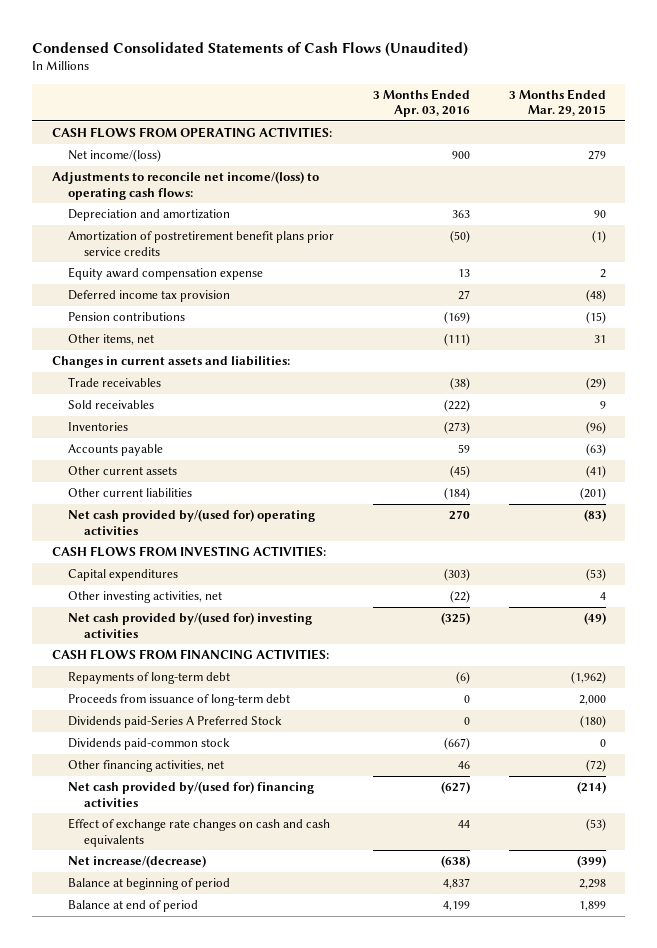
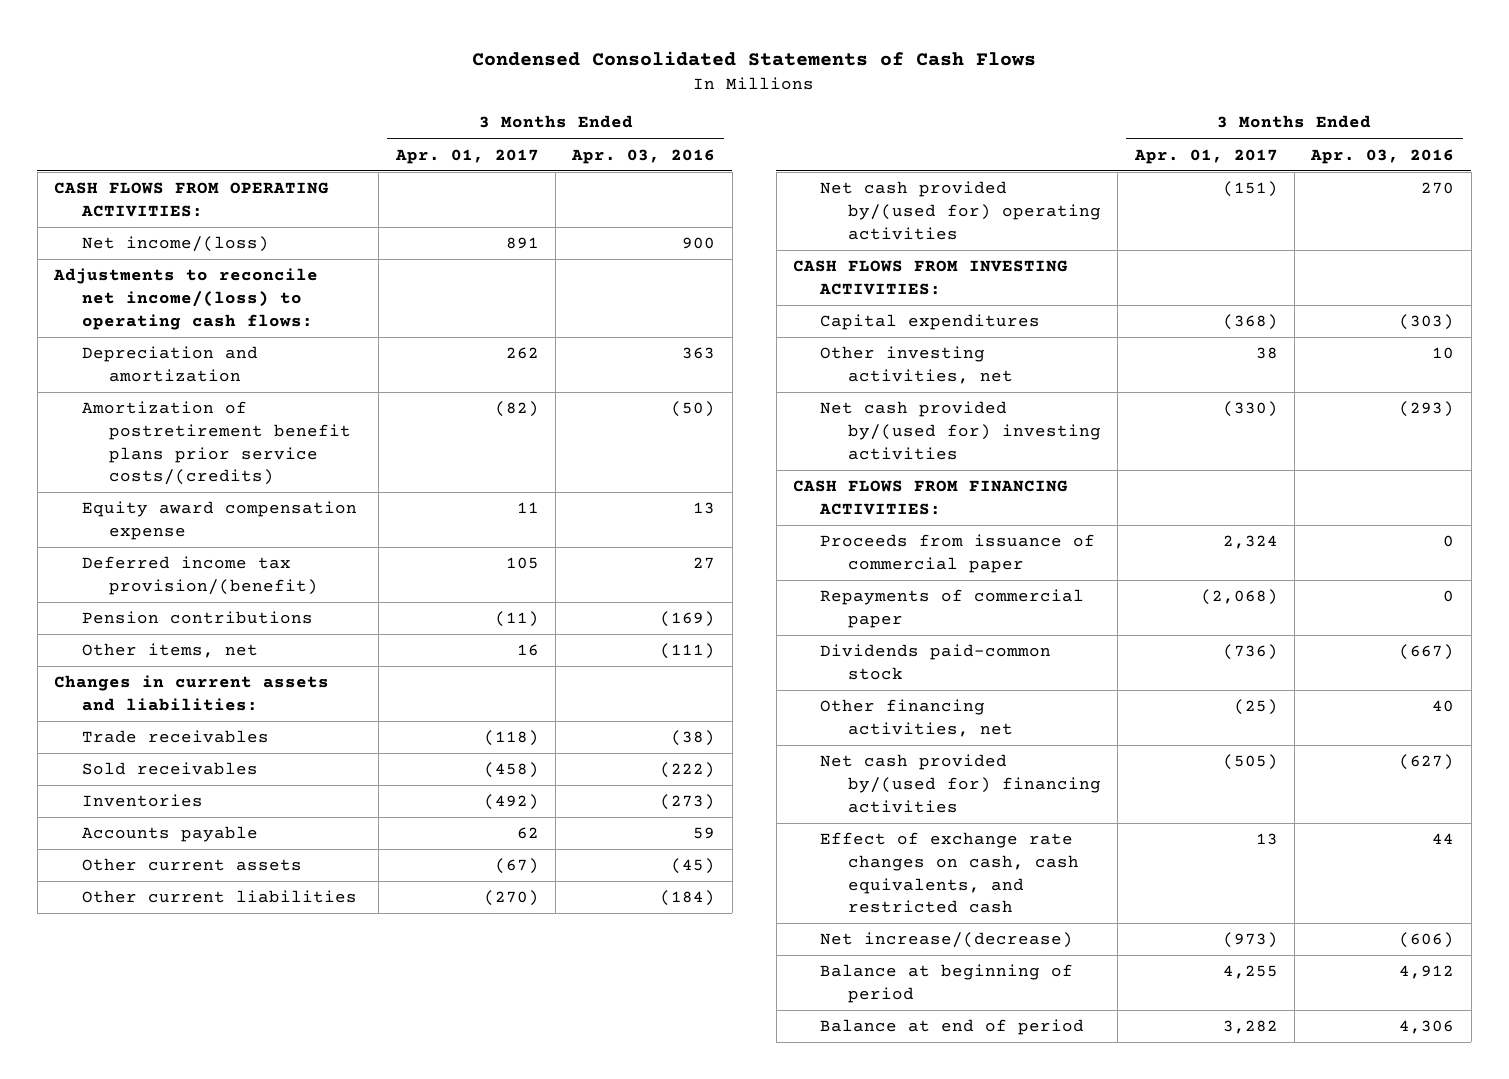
[32,41,469,57] Condensed Consolidated Statements of Cash Flows (Unaudited) -> [472,50,1037,66] Condensed Consolidated Statements of Cash Flows
[508,88,606,117] 3 Months Ended Mar. 29, 2015 -> none
none -> [394,148,539,164] Apr. 01, 2017
[67,231,334,256] Amortization of postretirement benefit plans prior service credits -> [81,401,351,486] Amortization of postretirement benefit plans prior service costs/(credits)
[67,290,230,303] Deferred income tax provision -> [81,556,318,595] Deferred income tax provision/(benefit)
[449,590,470,604] (22) -> [1432,347,1455,360] 10
[440,612,470,626] (325) -> [1399,401,1455,418] (293)
[67,672,230,685] Repayments of long-term debt -> none
[67,694,290,707] Proceeds from issuance of long-term debt -> none
[67,716,282,729] Dividends paid-Series A Preferred Stock -> none
none -> [820,534,1096,573] Proceeds from issuance of commercial paper
none -> [820,589,1085,628] Repayments of commercial paper
[457,761,470,770] 46 -> [1432,700,1455,713] 40
[67,818,330,847] Effect of exchange rate changes on cash and cash equivalents -> [820,832,1079,914] Effect of exchange rate changes on cash, cash equivalents, and restricted cash
[440,855,470,869] (638) -> [1399,932,1455,949] (606)
[442,878,470,890] 4,837 -> [1399,965,1455,980] 4,912
[442,901,470,912] 4,199 -> [1399,1020,1455,1035] 4,306

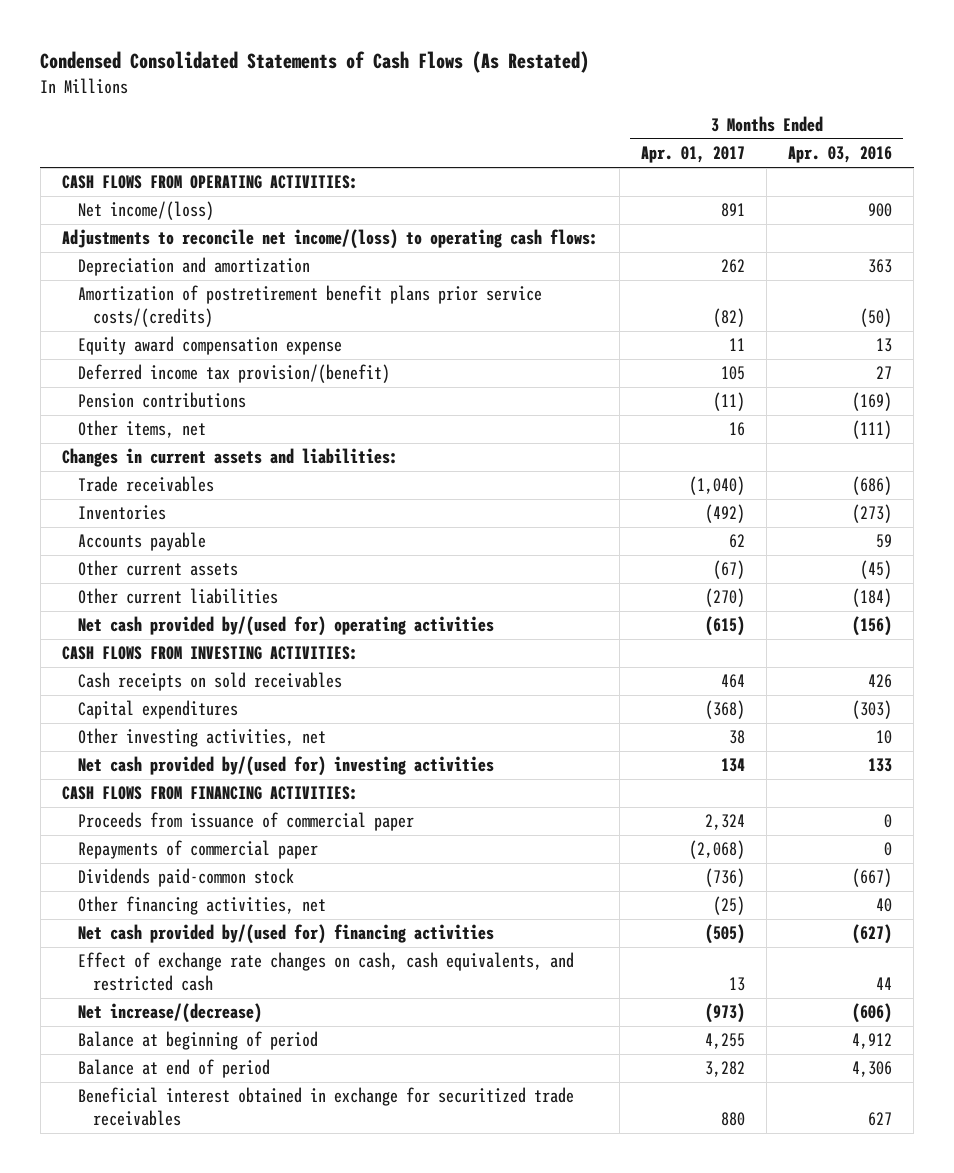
[472,50,1037,66] Condensed Consolidated Statements of Cash Flows -> [40,51,590,74] Condensed Consolidated Statements of Cash Flows (As Restated)
[81,762,258,776] Sold receivables -> none
[483,730,539,747] (118) -> [689,476,746,496] (1,040)
[671,730,716,747] (38) -> [852,476,893,496] (686)
[1222,181,1278,198] (151) -> [705,616,746,637] (615)
[1421,182,1455,195] 270 -> [852,616,893,637] (156)
none -> [77,672,342,692] Cash receipts on sold receivables
[1222,401,1278,418] (330) -> [721,758,746,773] 134
[1399,401,1455,418] (293) -> [868,758,893,773] 133
none -> [77,1087,574,1127] Beneficial interest obtained in exchange for securitized trade receivables

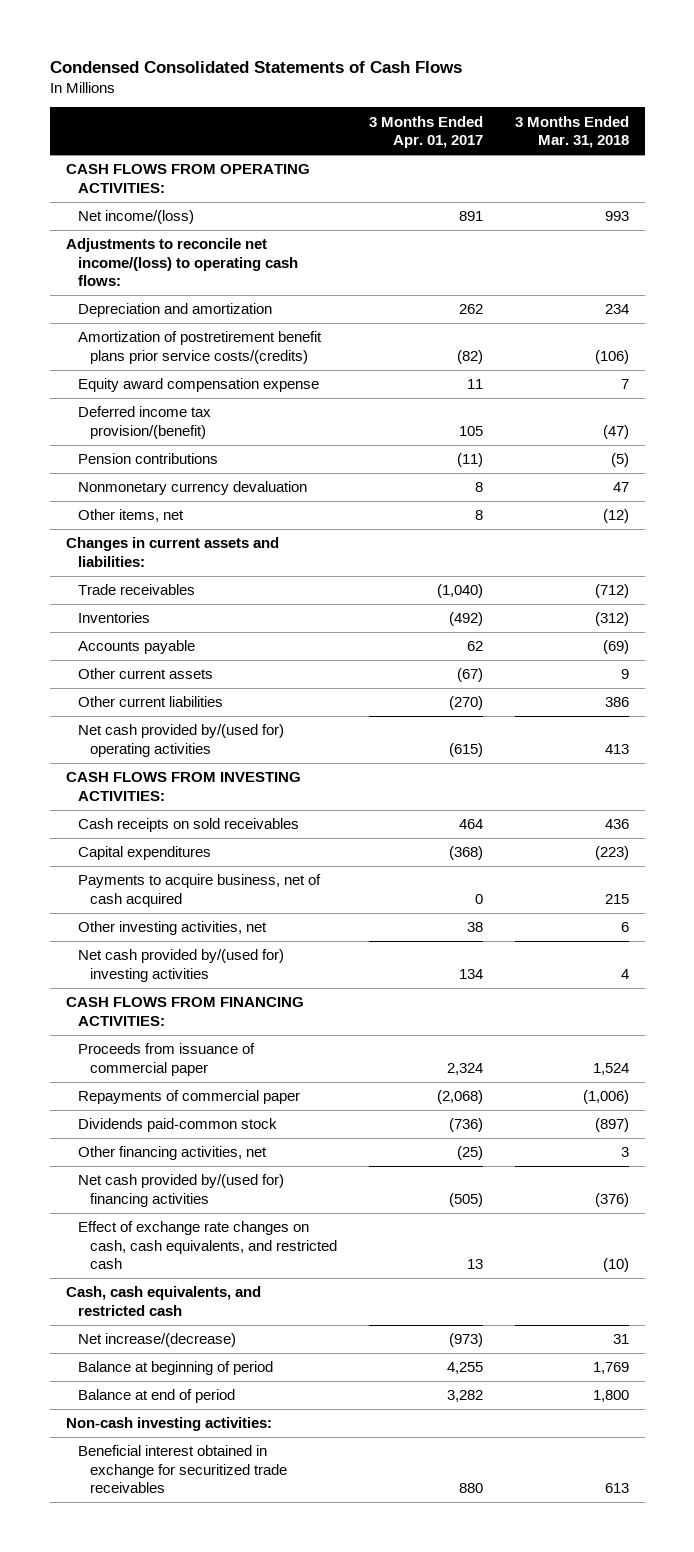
[40,51,590,74] Condensed Consolidated Statements of Cash Flows (As Restated) -> [49,60,462,73] Condensed Consolidated Statements of Cash Flows
[788,146,893,164] Apr. 03, 2016 -> none
none -> [514,115,629,149] 3 Months Ended Mar. 31, 2018
none -> [77,481,307,496] Nonmonetary currency devaluation
[729,422,746,437] 16 -> [474,510,483,521] 8
none -> [77,874,321,907] Payments to acquire business, net of cash acquired
none -> [65,1286,261,1316] Cash, cash equivalents, and restricted cash
none -> [65,1417,272,1432] Non-cash investing activities:

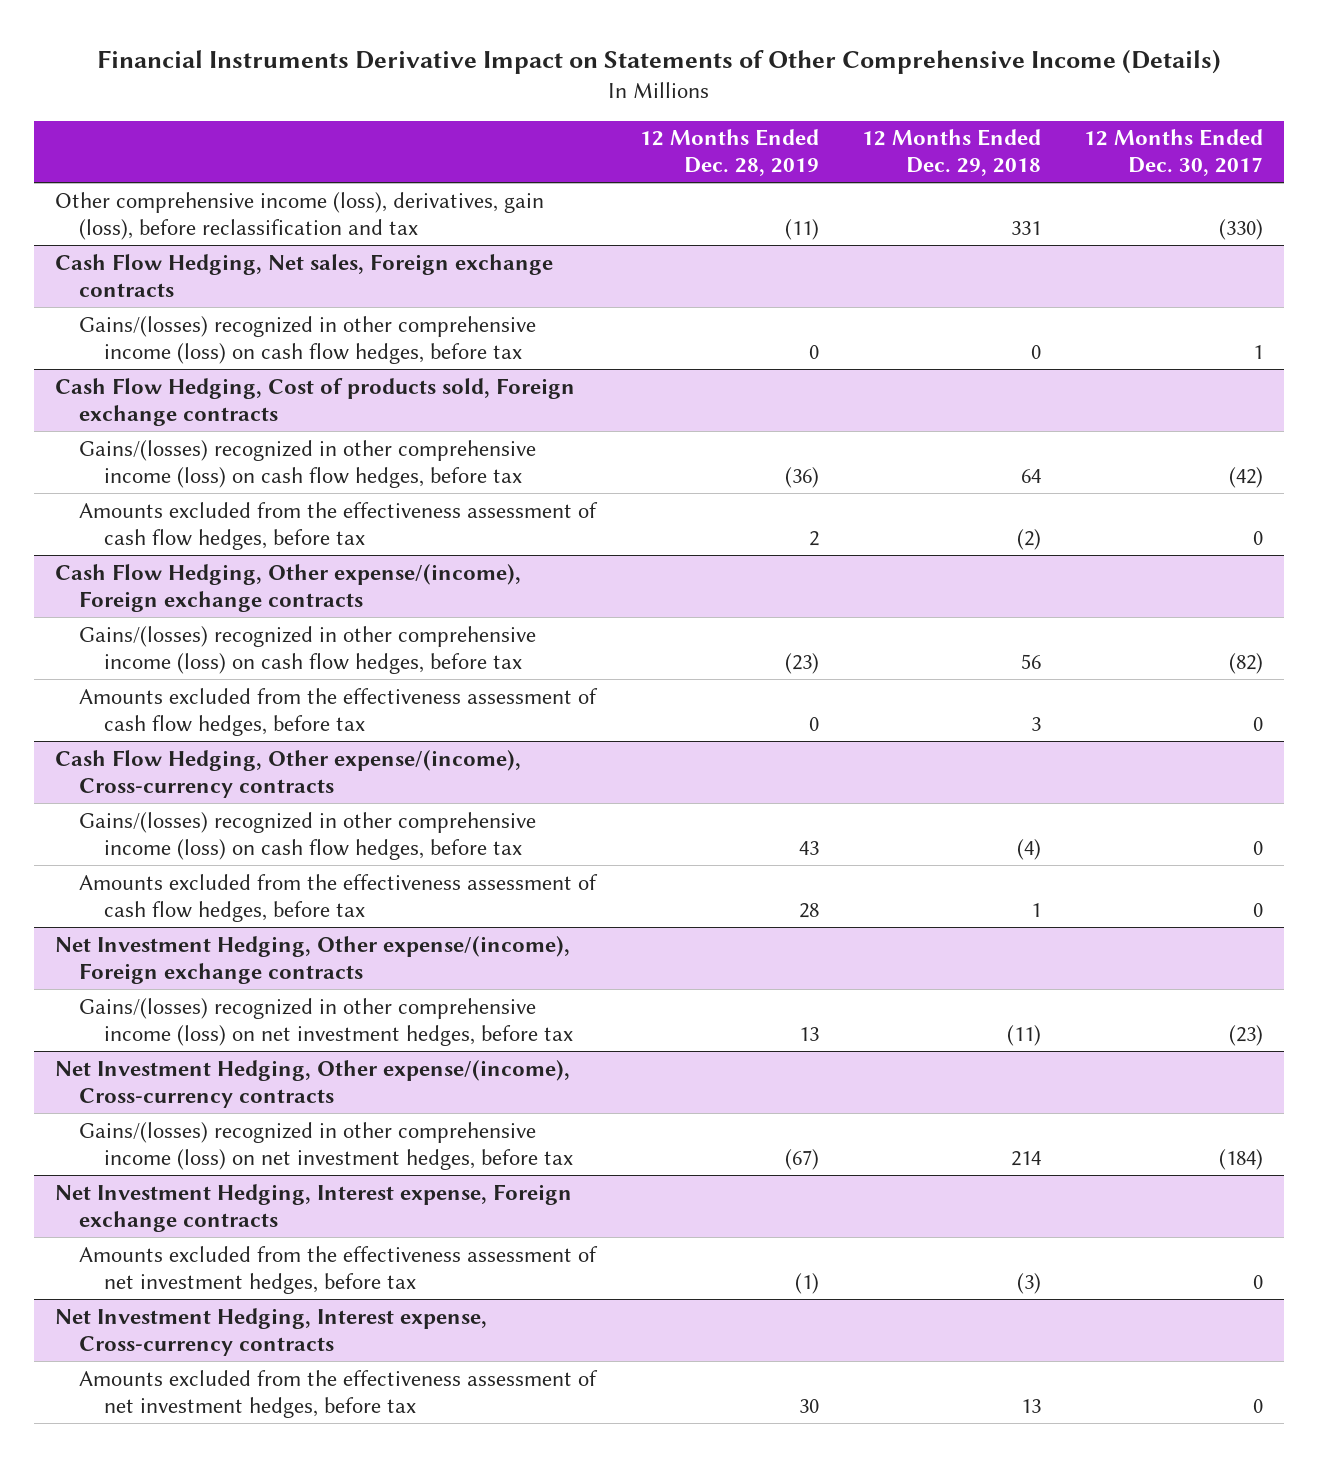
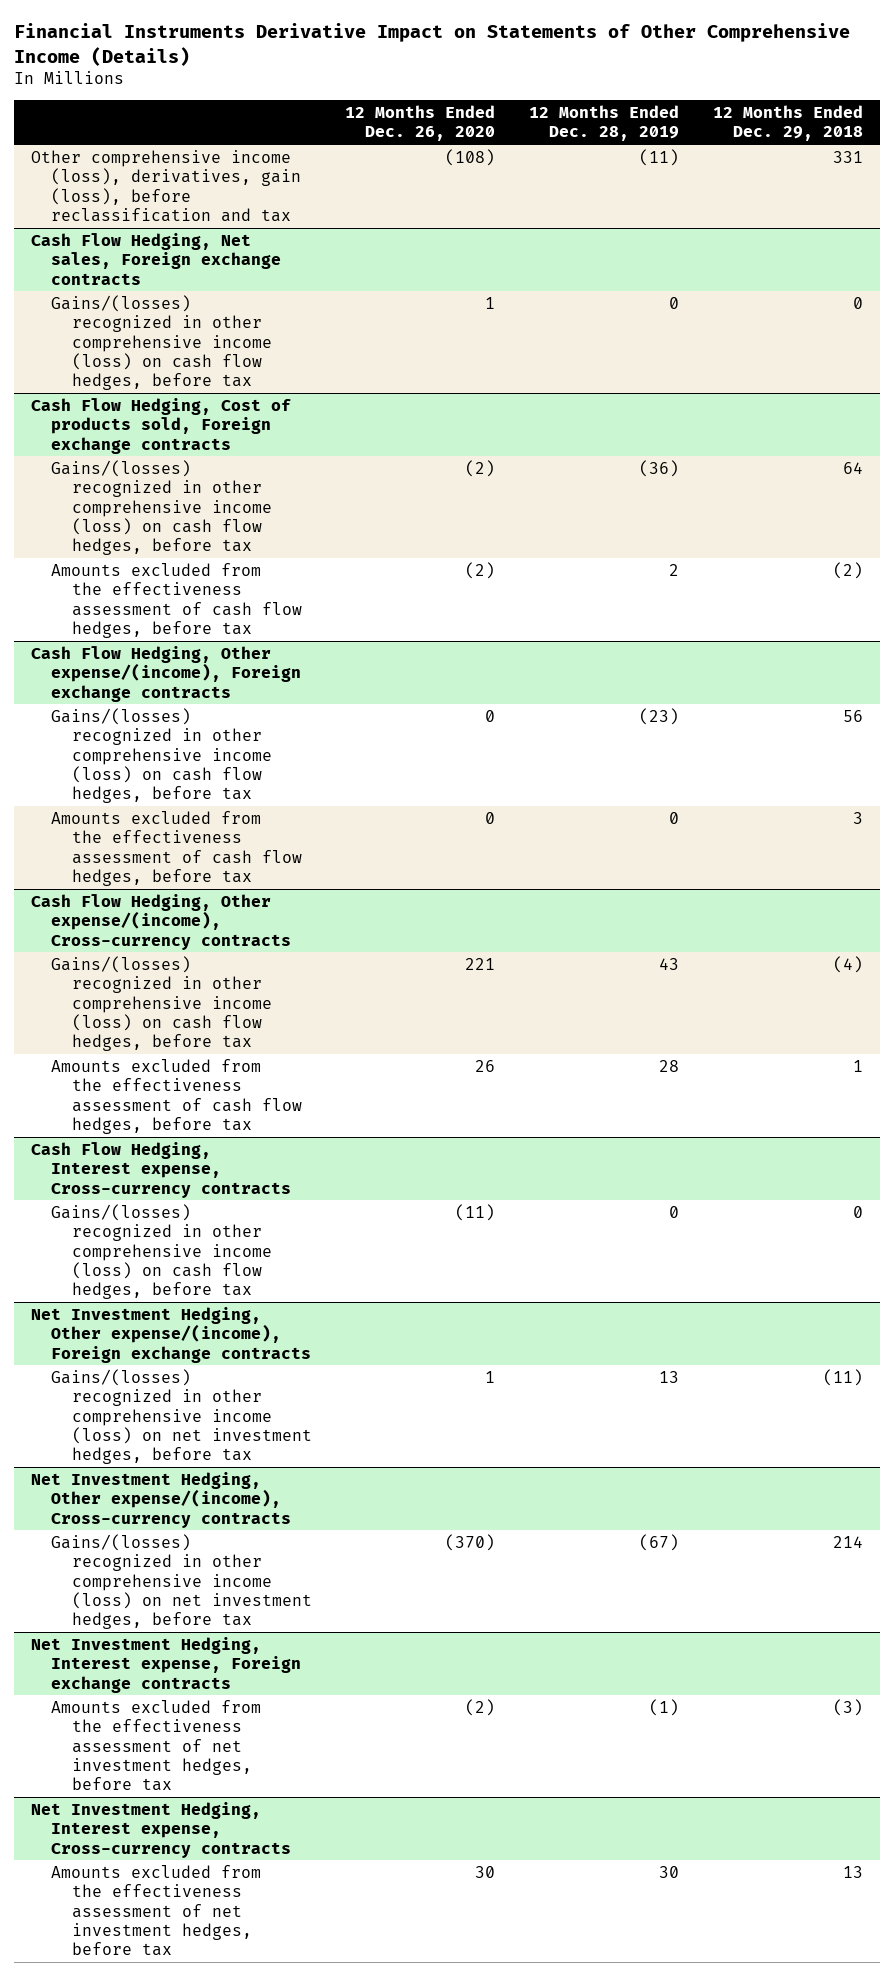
[1083,129,1263,177] 12 Months Ended Dec. 30, 2017 -> none
none -> [345,104,496,142] 12 Months Ended Dec. 26, 2020
none -> [30,1141,292,1198] Cash Flow Hedging, Interest expense, Cross-currency contracts
none -> [51,1203,272,1300] Gains/(losses) recognized in other comprehensive income (loss) on cash flow hedges, before tax

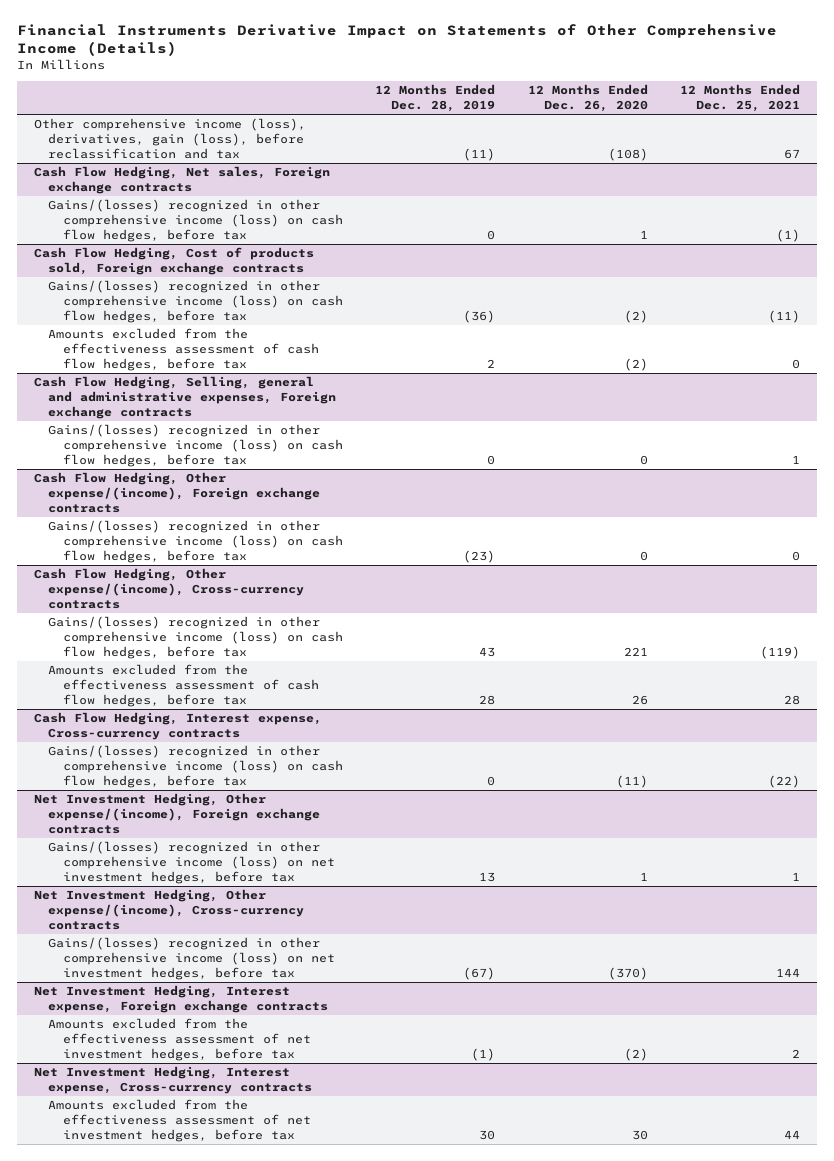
[712,104,863,142] 12 Months Ended Dec. 29, 2018 -> none
none -> [680,84,801,112] 12 Months Ended Dec. 25, 2021
none -> [33,376,337,419] Cash Flow Hedging, Selling, general and administrative expenses, Foreign exchange contracts
none -> [48,424,343,467] Gains/(losses) recognized in other comprehensive income (loss) on cash flow hedges, before tax
[51,810,302,887] Amounts excluded from the effectiveness assessment of cash flow hedges, before tax -> none

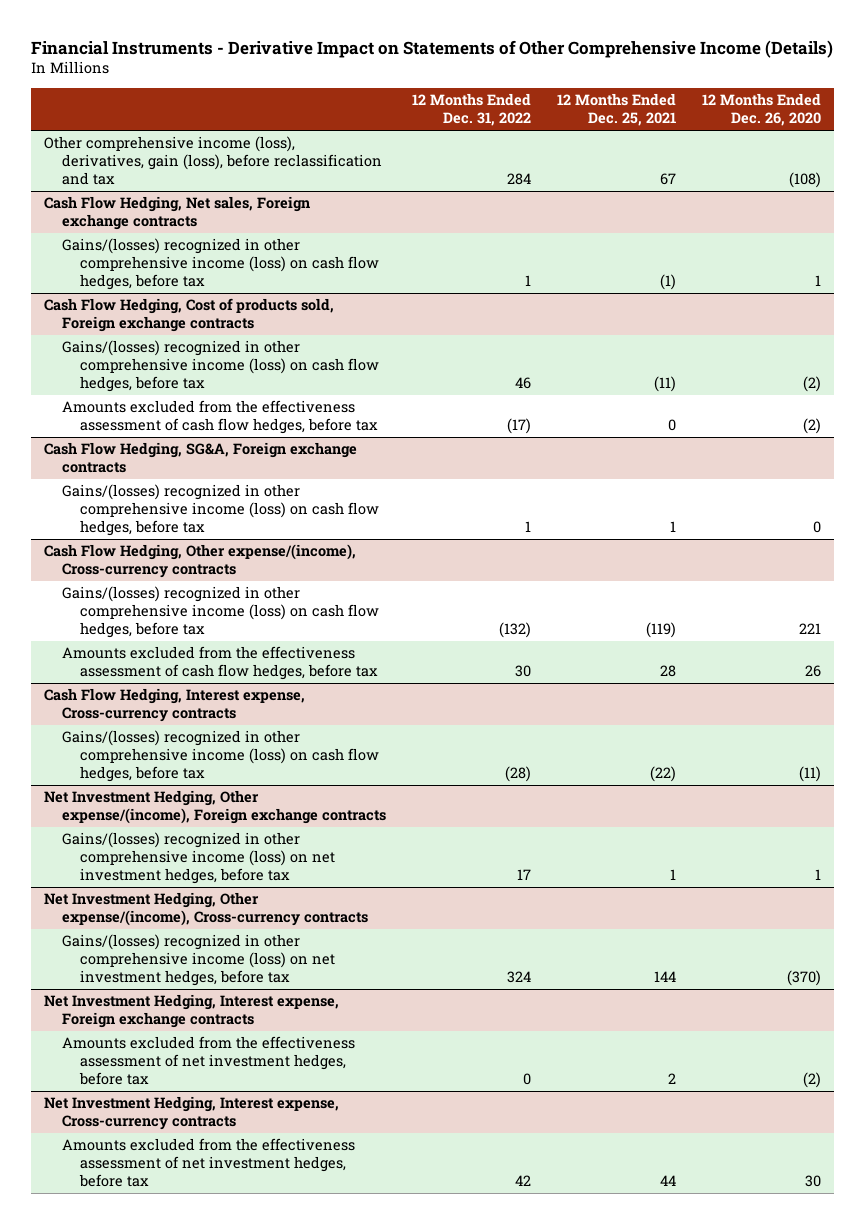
[17,24,778,57] Financial Instruments Derivative Impact on Statements of Other Comprehensive Income (Details) -> [30,39,833,58] Financial Instruments - Derivative Impact on Statements of Other Comprehensive Income (Details)
[375,84,496,112] 12 Months Ended Dec. 28, 2019 -> none
none -> [412,93,532,127] 12 Months Ended Dec. 31, 2022
[33,376,337,419] Cash Flow Hedging, Selling, general and administrative expenses, Foreign exchange contracts -> none
none -> [43,442,357,474] Cash Flow Hedging, SG&A, Foreign exchange contracts
[33,472,321,513] Cash Flow Hedging, Other expense/(income), Foreign exchange contracts -> none
[48,520,343,563] Gains/(losses) recognized in other comprehensive income (loss) on cash flow hedges, before tax -> none

